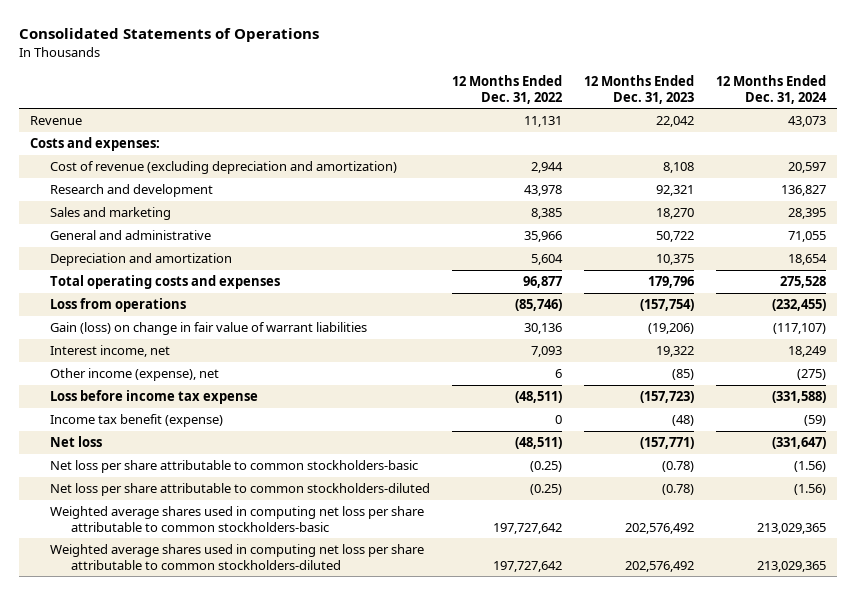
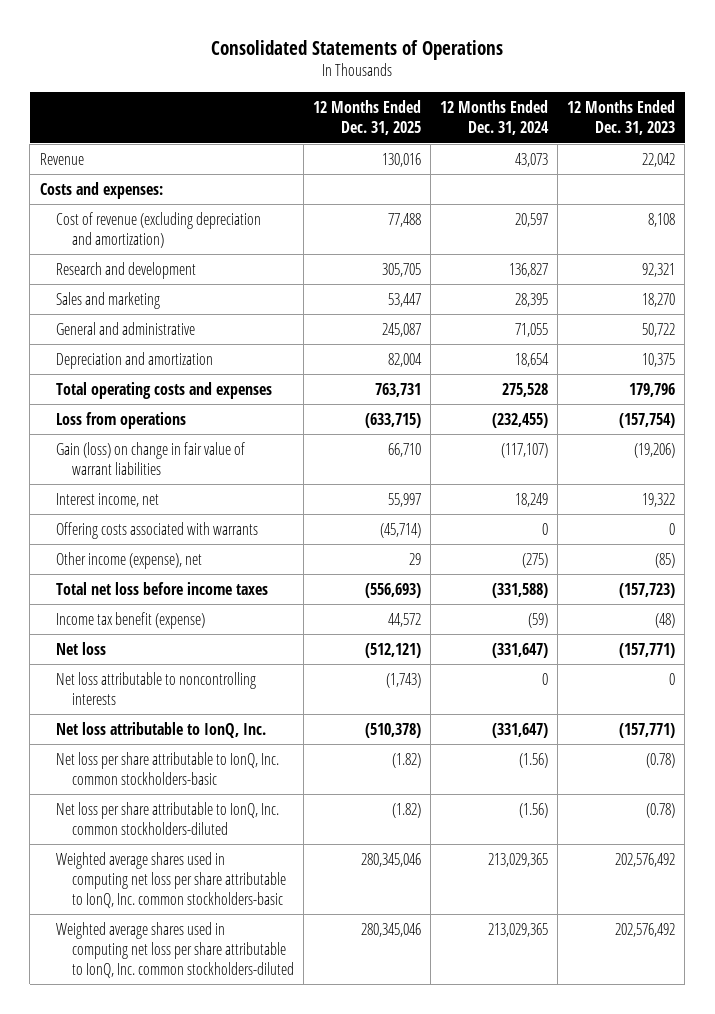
[452,75,563,104] 12 Months Ended Dec. 31, 2022 -> none
none -> [312,100,421,136] 12 Months Ended Dec. 31, 2025
none -> [55,521,258,539] Offering costs associated with warrants
[50,390,259,405] Loss before income tax expense -> [55,581,268,595] Total net loss before income taxes
none -> [55,671,256,705] Net loss attributable to noncontrolling interests
none -> [55,721,266,738] Net loss attributable to IonQ, Inc.
[50,460,419,474] Net loss per share attributable to common stockholders-basic -> [55,751,279,785] Net loss per share attributable to IonQ, Inc. common stockholders-basic
[50,483,431,497] Net loss per share attributable to common stockholders-diluted -> [55,801,279,835] Net loss per share attributable to IonQ, Inc. common stockholders-diluted
[50,506,425,532] Weighted average shares used in computing net loss per share attributable to common stockholders-basic -> [55,851,286,908] Weighted average shares used in computing net loss per share attributable to IonQ, Inc. common stockholders-basic
[50,544,425,570] Weighted average shares used in computing net loss per share attributable to common stockholders-diluted -> [55,921,294,978] Weighted average shares used in computing net loss per share attributable to IonQ, Inc. common stockholders-diluted

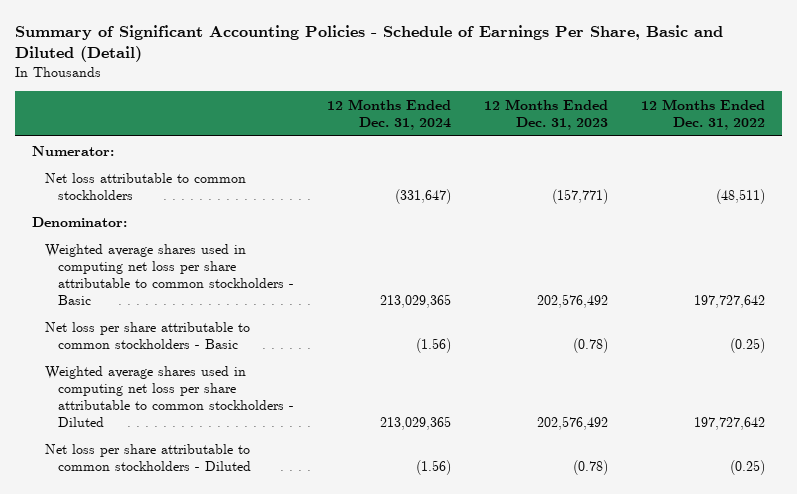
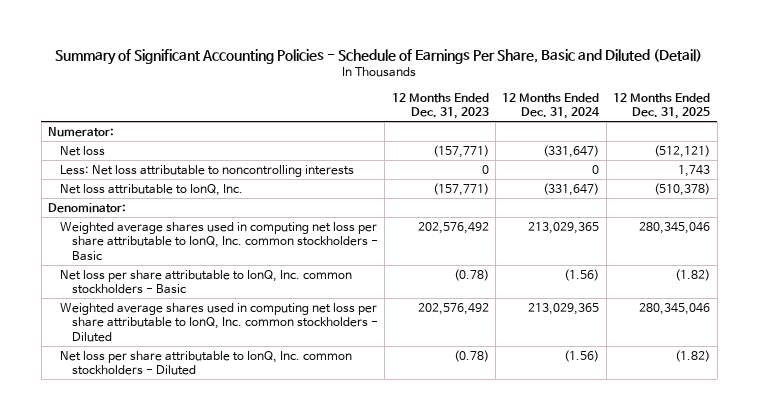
[641,98,766,130] 12 Months Ended Dec. 31, 2022 -> none
none -> [613,92,711,120] 12 Months Ended Dec. 31, 2025
none -> [60,145,106,156] Net loss
none -> [60,164,355,177] Less: Net loss attributable to noncontrolling interests
[45,172,247,200] Net loss attributable to common stockholders -> [60,183,244,196] Net loss attributable to IonQ, Inc.
[45,243,295,305] Weighted average shares used in computing net loss per share attributable to common stockholders - Basic -> [60,221,378,261] Weighted average shares used in computing net loss per share attributable to IonQ, Inc. common stockholders - Basic
[45,321,251,349] Net loss per share attributable to common stockholders - Basic -> [60,269,353,295] Net loss per share attributable to IonQ, Inc. common stockholders - Basic
[45,365,295,427] Weighted average shares used in computing net loss per share attributable to common stockholders - Diluted -> [60,302,378,342] Weighted average shares used in computing net loss per share attributable to IonQ, Inc. common stockholders - Diluted
[45,443,252,471] Net loss per share attributable to common stockholders - Diluted -> [60,350,353,376] Net loss per share attributable to IonQ, Inc. common stockholders - Diluted

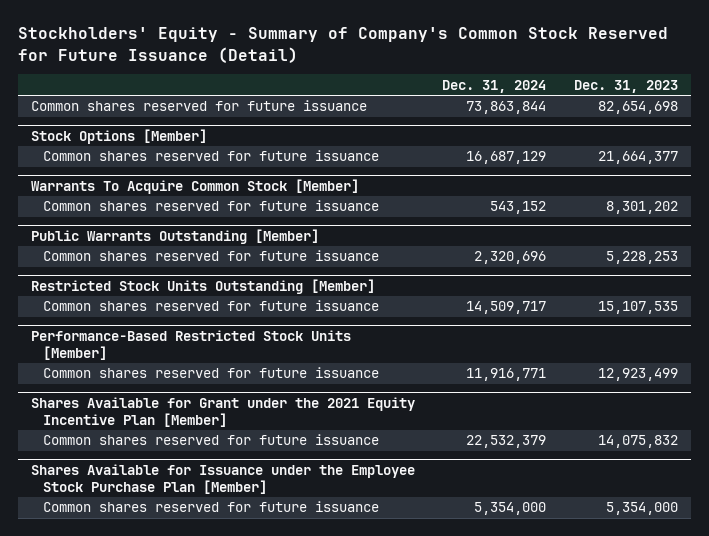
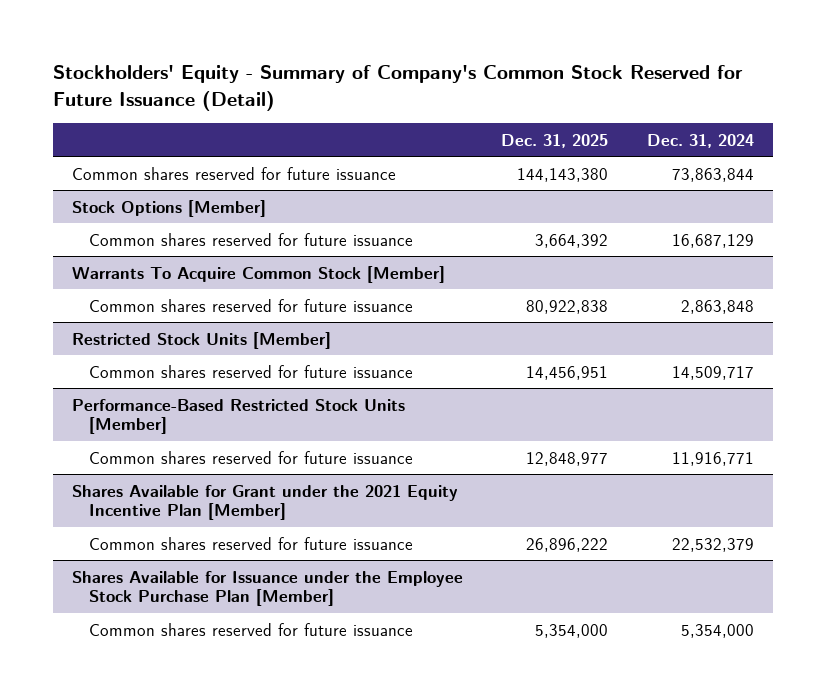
[573,79,678,93] Dec. 31, 2023 -> none
none -> [501,133,609,148] Dec. 31, 2025
[31,228,320,244] Public Warrants Outstanding [Member] -> none
[42,250,379,262] Common shares reserved for future issuance -> none
[490,201,547,215] 543,152 -> [680,299,754,314] 2,863,848
[31,278,376,294] Restricted Stock Units Outstanding [Member] -> [71,331,331,349] Restricted Stock Units [Member]

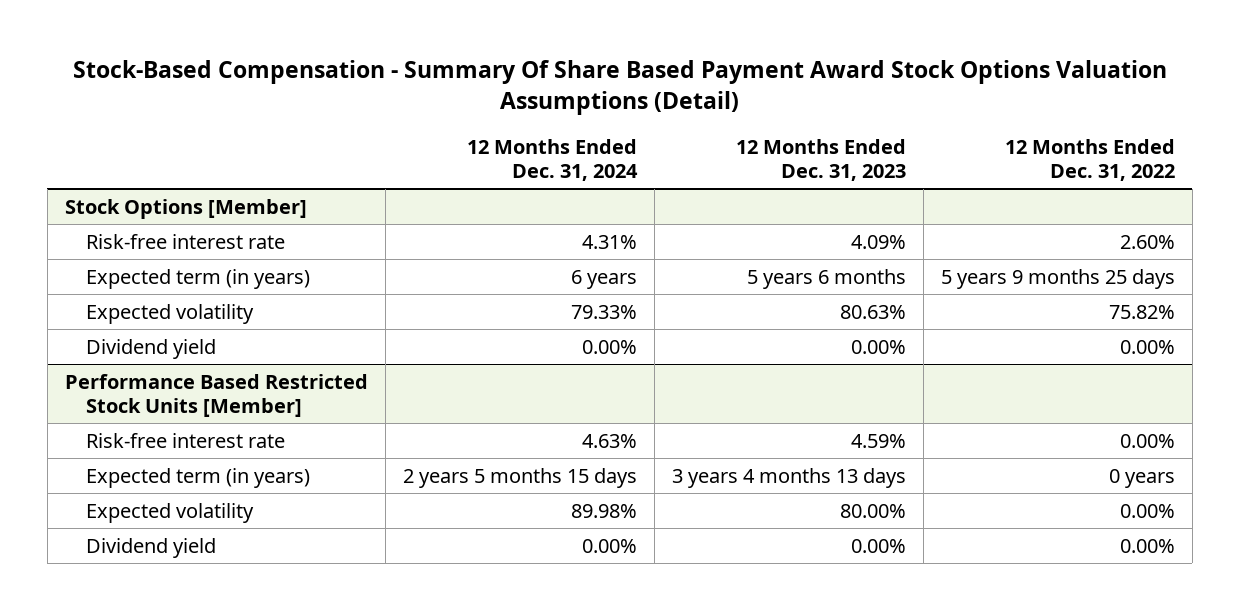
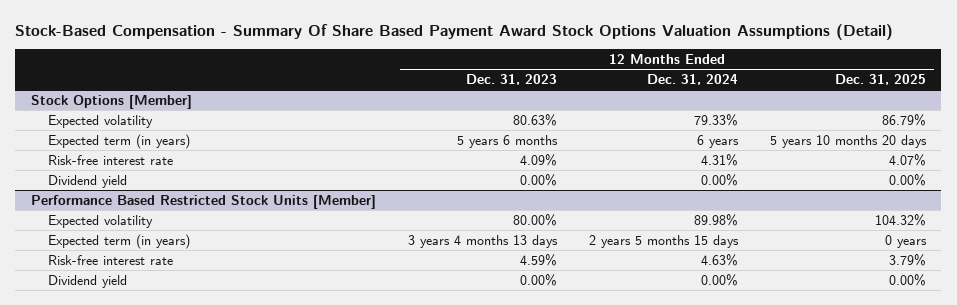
[1004,138,1175,182] 12 Months Ended Dec. 31, 2022 -> none
none -> [834,73,926,85] Dec. 31, 2025
[86,268,311,289] Expected term (in years) -> [47,133,190,149] Expected term (in years)
[86,233,286,249] Risk-free interest rate -> [47,154,173,165] Risk-free interest rate
[86,467,311,488] Expected term (in years) -> [47,233,190,249] Expected term (in years)
[86,432,286,448] Risk-free interest rate -> [47,254,173,265] Risk-free interest rate

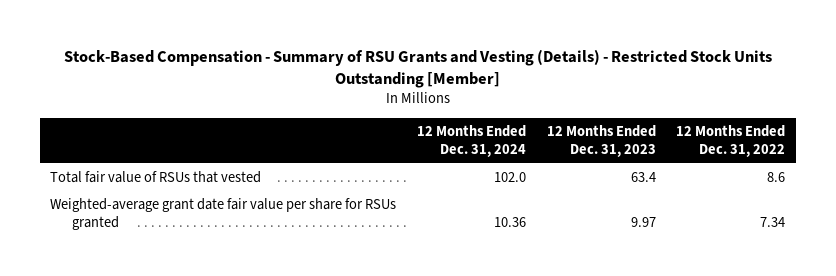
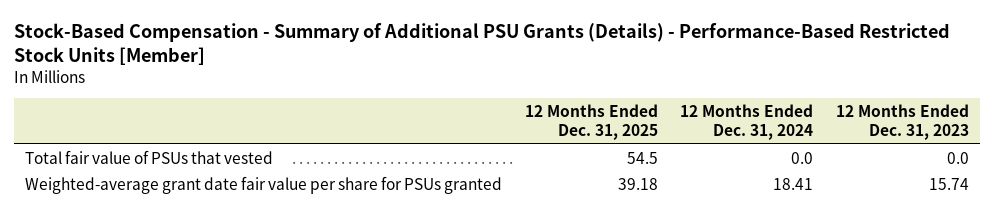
[63,49,772,89] Stock-Based Compensation - Summary of RSU Grants and Vesting (Details) - Restricted Stock Units Outstanding [Member] -> [13,22,950,65] Stock-Based Compensation - Summary of Additional PSU Grants (Details) - Performance-Based Restricted Stock Units [Member]
[676,124,786,157] 12 Months Ended Dec. 31, 2022 -> none
none -> [524,103,658,141] 12 Months Ended Dec. 31, 2025
[50,171,262,184] Total fair value of RSUs that vested -> [24,149,273,164] Total fair value of PSUs that vested
[493,172,526,183] 102.0 -> [791,151,814,164] 0.0
[630,172,656,183] 63.4 -> [946,151,969,164] 0.0
[50,198,397,231] Weighted-average grant date fair value per share for RSUs granted -> [24,175,502,194] Weighted-average grant date fair value per share for PSUs granted
[493,217,526,228] 10.36 -> [773,177,814,190] 18.41
[630,217,656,228] 9.97 -> [928,177,969,190] 15.74

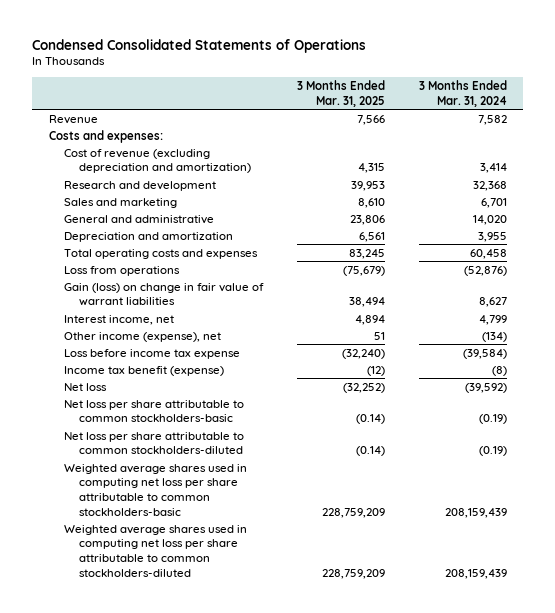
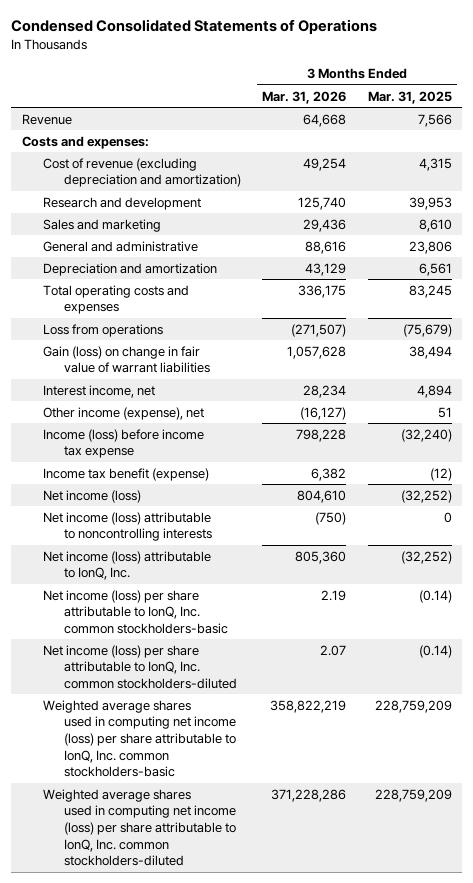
[418,79,507,107] 3 Months Ended Mar. 31, 2024 -> none
none -> [262,90,347,104] Mar. 31, 2026
[63,348,240,359] Loss before income tax expense -> [42,428,204,459] Income (loss) before income tax expense
none -> [42,489,141,503] Net income (loss)
none -> [42,511,212,542] Net income (loss) attributable to noncontrolling interests
[63,382,107,391] Net loss -> [42,550,211,581] Net income (loss) attributable to IonQ, Inc.
[63,399,244,423] Net loss per share attributable to common stockholders-basic -> [42,589,228,634] Net income (loss) per share attributable to IonQ, Inc. common stockholders-basic
[63,431,244,455] Net loss per share attributable to common stockholders-diluted -> [42,644,237,689] Net income (loss) per share attributable to IonQ, Inc. common stockholders-diluted
[63,463,247,516] Weighted average shares used in computing net loss per share attributable to common stockholders-basic -> [42,699,236,778] Weighted average shares used in computing net income (loss) per share attributable to IonQ, Inc. common stockholders-basic
[63,524,247,577] Weighted average shares used in computing net loss per share attributable to common stockholders-diluted -> [42,788,236,867] Weighted average shares used in computing net income (loss) per share attributable to IonQ, Inc. common stockholders-diluted

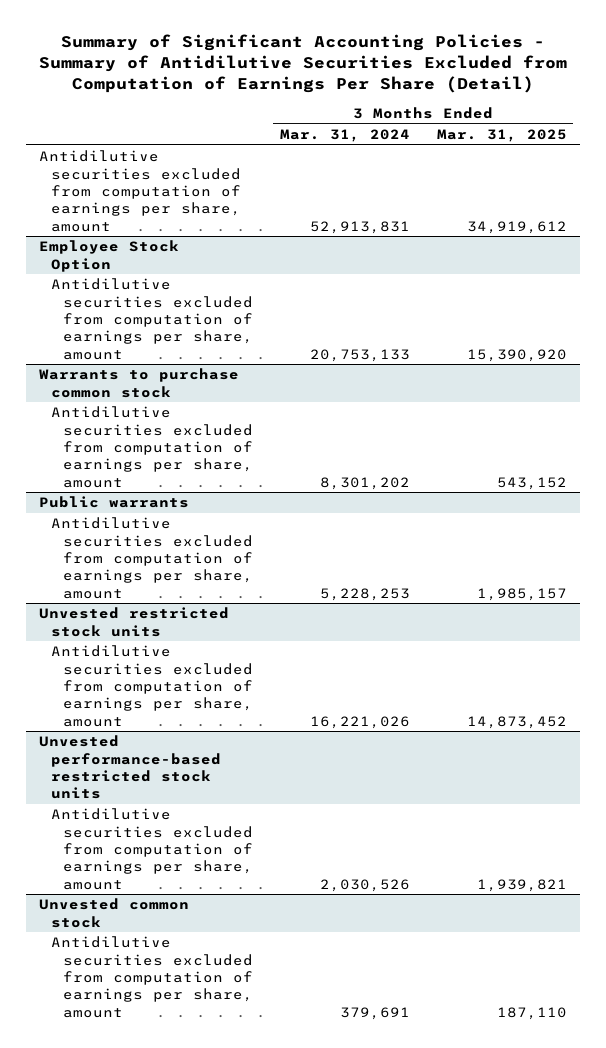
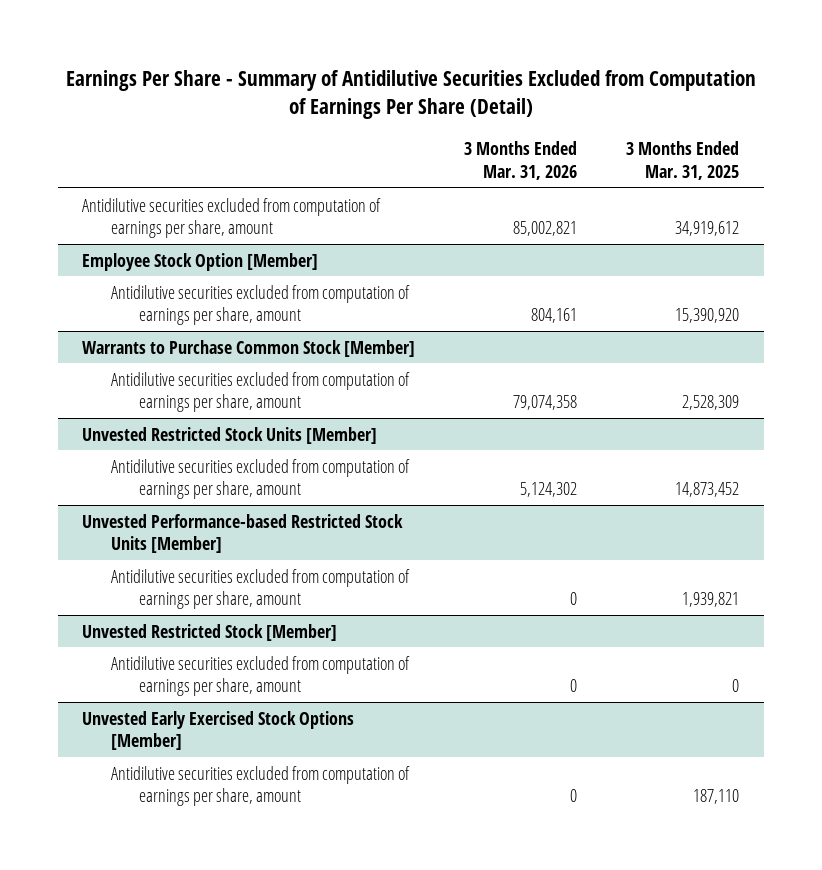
[38,34,567,94] Summary of Significant Accounting Policies - Summary of Antidilutive Securities Excluded from Computation of Earnings Per Share (Detail) -> [65,69,756,120] Earnings Per Share - Summary of Antidilutive Securities Excluded from Computation of Earnings Per Share (Detail)
[279,129,410,143] Mar. 31, 2024 -> none
none -> [464,141,578,180] 3 Months Ended Mar. 31, 2026
[39,240,180,272] Employee Stock Option -> [82,252,319,271] Employee Stock Option [Member]
[39,496,190,509] Public warrants -> none
[51,517,254,599] Antidilutive securities excluded from computation of earnings per share, amount -> none
[39,368,240,398] Warrants to purchase common stock -> [82,339,416,357] Warrants to Purchase Common Stock [Member]
[496,476,567,490] 543,152 -> [682,395,740,411] 2,528,309
[39,607,230,637] Unvested restricted stock units -> [82,426,378,444] Unvested Restricted Stock Units [Member]
[39,735,222,800] Unvested performance-based restricted stock units -> [82,513,404,554] Unvested Performance-based Restricted Stock Units [Member]
[39,898,190,928] Unvested common stock -> none
none -> [82,623,338,641] Unvested Restricted Stock [Member]
none -> [110,655,410,697] Antidilutive securities excluded from computation of earnings per share, amount
none -> [82,710,355,751] Unvested Early Exercised Stock Options [Member]

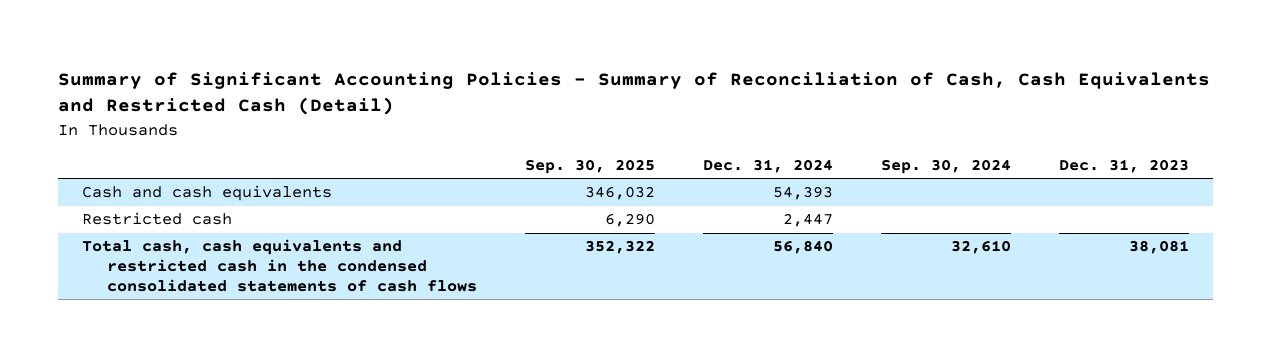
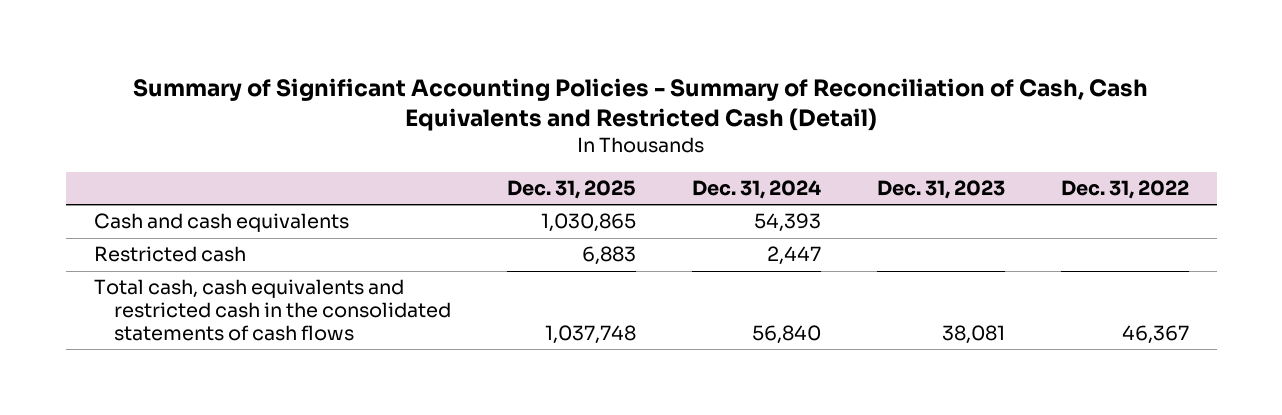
[524,159,655,175] Sep. 30, 2025 -> none
[880,159,1011,175] Sep. 30, 2024 -> none
none -> [506,179,636,199] Dec. 31, 2025
none -> [1060,179,1189,199] Dec. 31, 2022
[82,239,477,293] Total cash, cash equivalents and restricted cash in the condensed consolidated statements of cash flows -> [93,279,452,341] Total cash, cash equivalents and restricted cash in the consolidated statements of cash flows

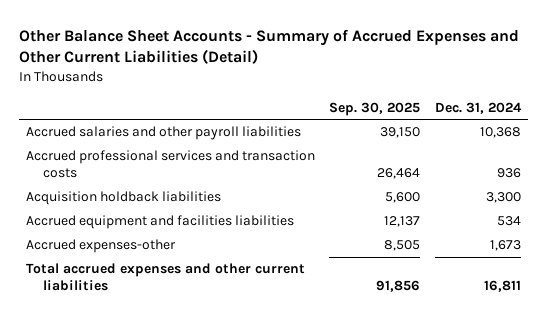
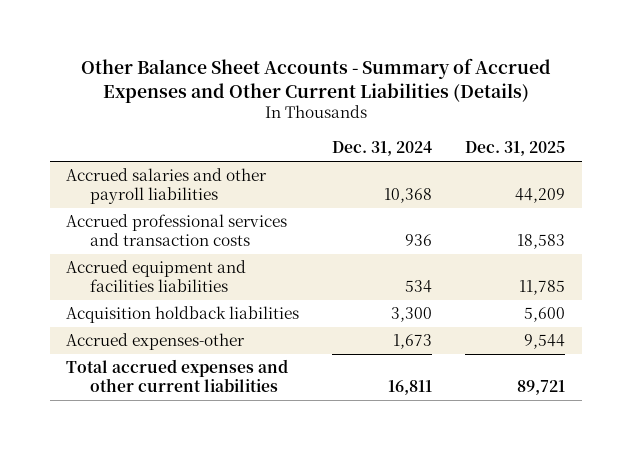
[18,28,519,65] Other Balance Sheet Accounts - Summary of Accrued Expenses and Other Current Liabilities (Detail) -> [80,57,551,103] Other Balance Sheet Accounts - Summary of Accrued Expenses and Other Current Liabilities (Details)
[329,101,421,116] Sep. 30, 2025 -> none
none -> [465,141,566,157] Dec. 31, 2025
[26,191,222,206] Acquisition holdback liabilities -> [66,306,300,324] Acquisition holdback liabilities

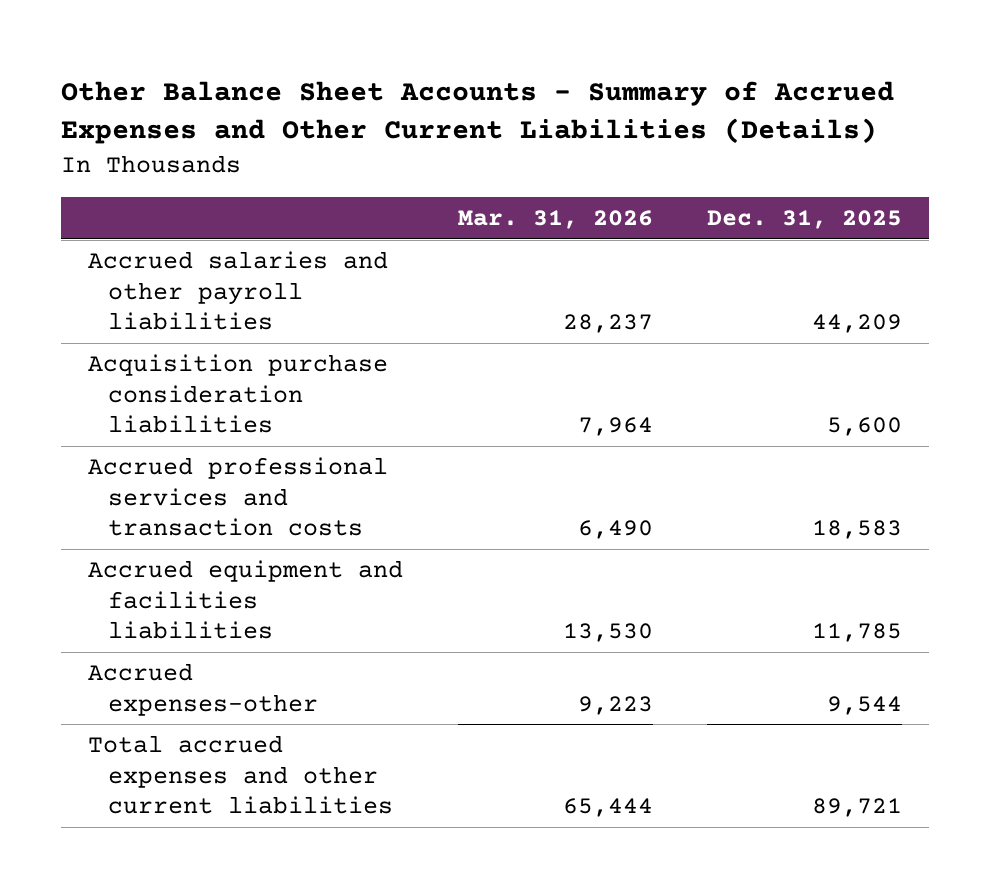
[332,141,433,157] Dec. 31, 2024 -> none
none -> [457,209,653,229] Mar. 31, 2026
none -> [88,354,389,434] Acquisition purchase consideration liabilities
[66,306,300,324] Acquisition holdback liabilities -> none

